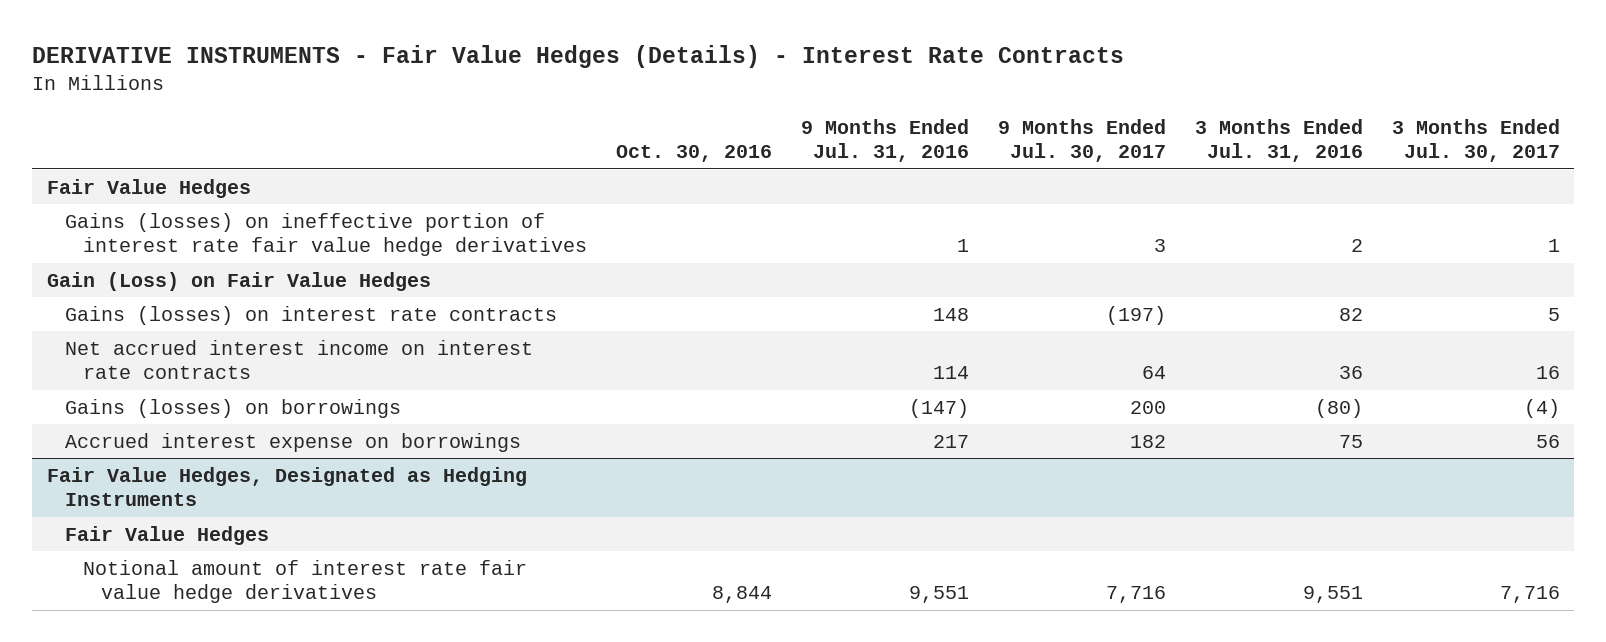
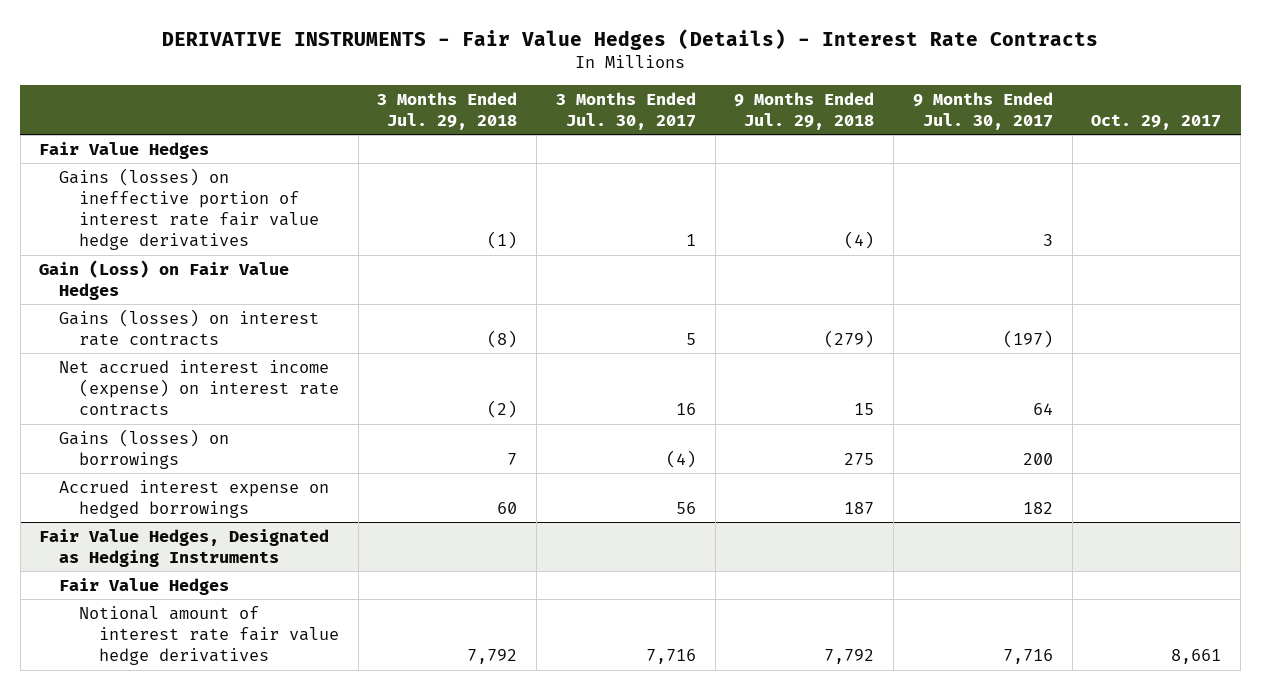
[615,144,772,162] Oct. 30, 2016 -> none
[800,118,969,162] 9 Months Ended Jul. 31, 2016 -> none
[1194,118,1363,162] 3 Months Ended Jul. 31, 2016 -> none
none -> [377,91,518,131] 3 Months Ended Jul. 29, 2018
none -> [734,91,875,131] 9 Months Ended Jul. 29, 2018
none -> [1091,114,1222,131] Oct. 29, 2017
[64,339,533,380] Net accrued interest income on interest rate contracts -> [59,359,339,417] Net accrued interest income (expense) on interest rate contracts
[64,432,521,452] Accrued interest expense on borrowings -> [59,479,330,519] Accrued interest expense on hedged borrowings

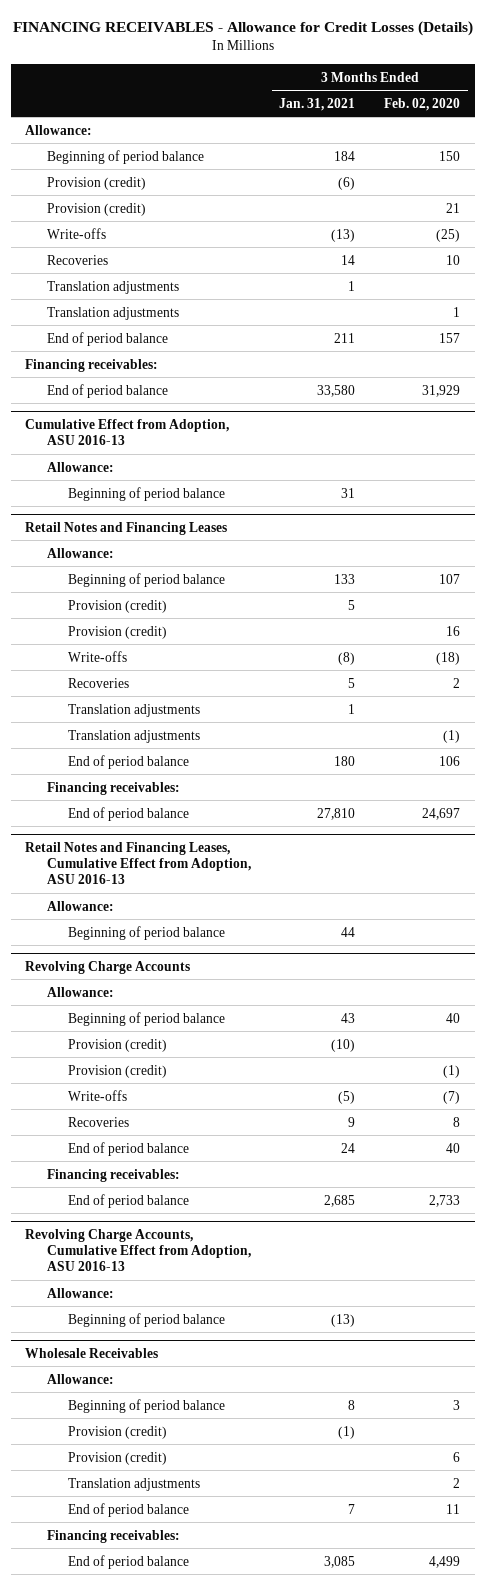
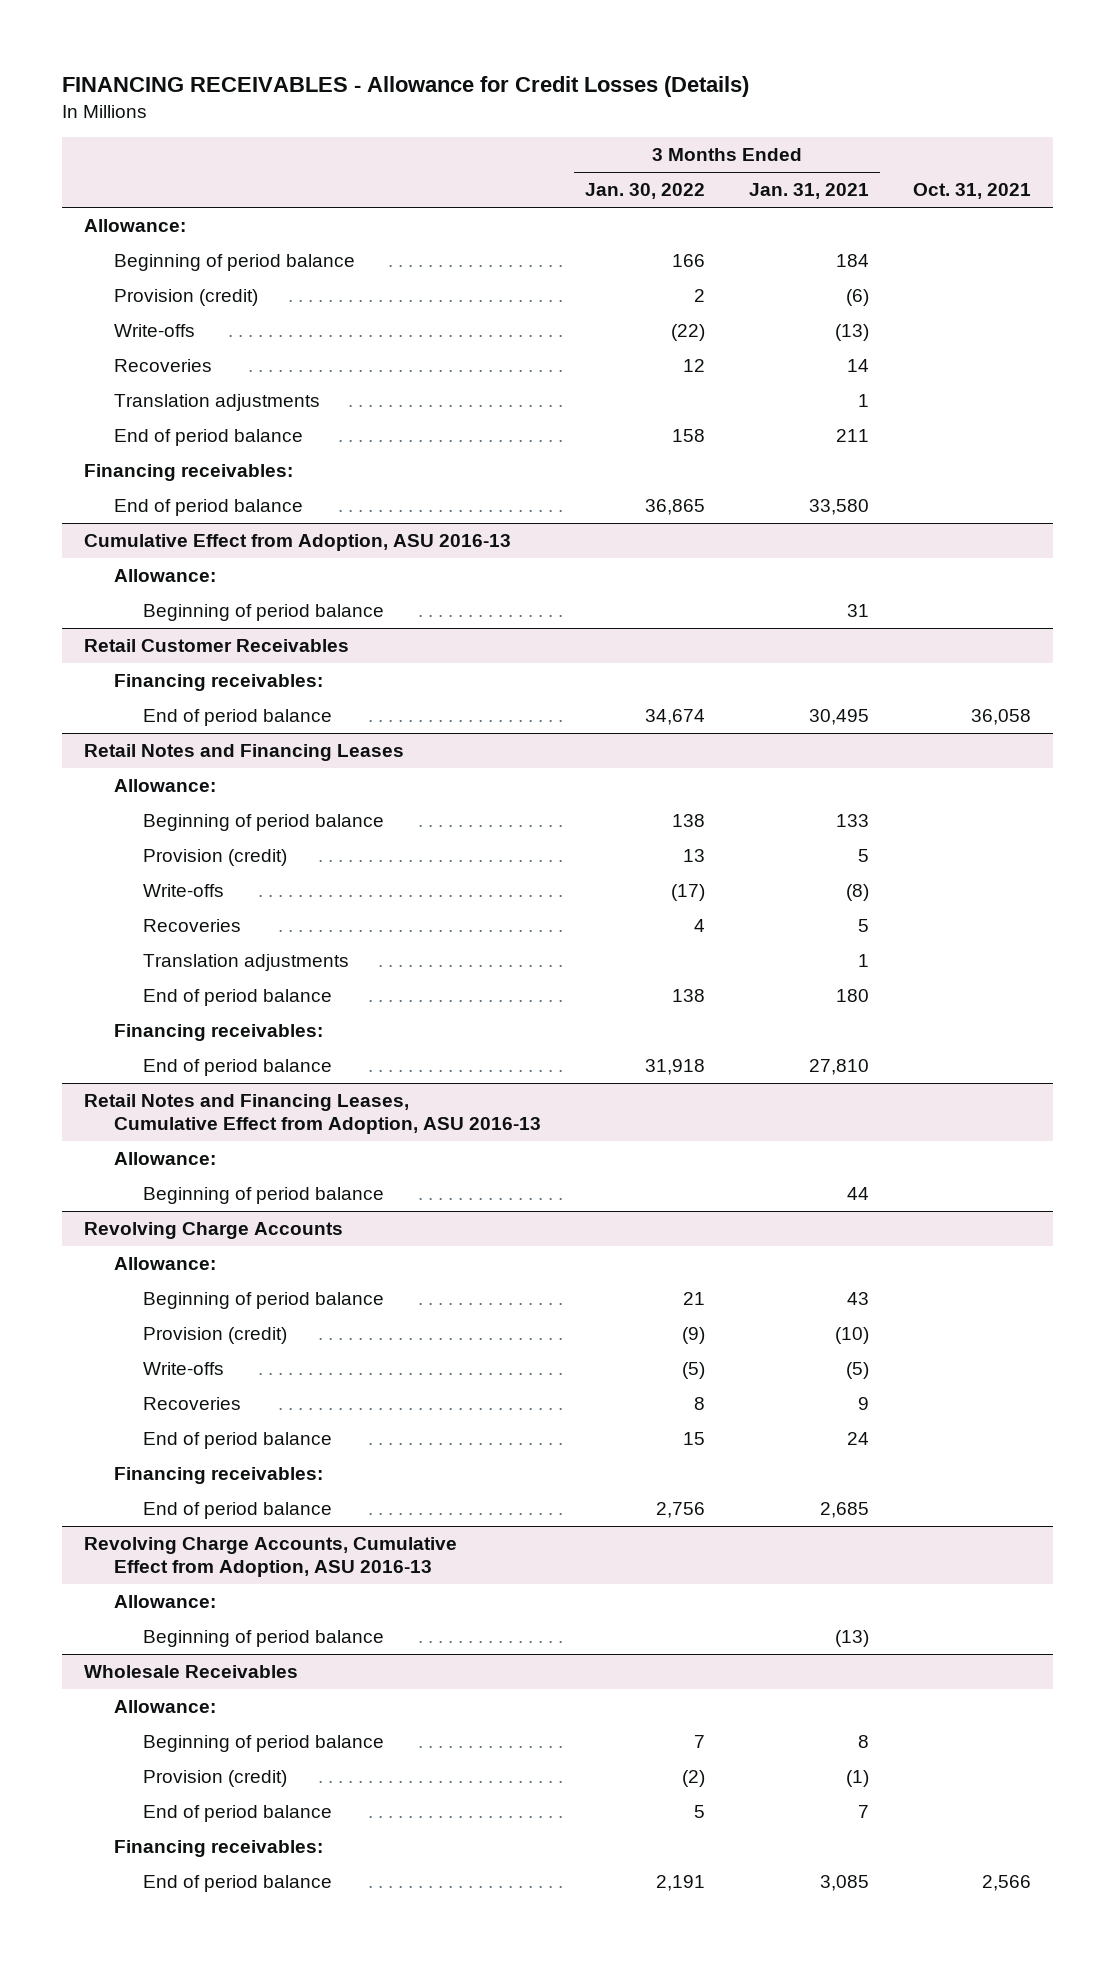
[384,97,461,111] Feb. 02, 2020 -> none
none -> [584,183,705,200] Jan. 30, 2022
none -> [912,183,1031,200] Oct. 31, 2021
[46,202,146,216] Provision (credit) -> none
[46,306,179,320] Translation adjustments -> none
none -> [83,639,349,653] Retail Customer Receivables
none -> [113,674,323,692] Financing receivables:
none -> [143,709,333,727] End of period balance
[67,625,167,639] Provision (credit) -> none
[67,729,200,743] Translation adjustments -> none
[67,1064,167,1078] Provision (credit) -> none
[67,1451,167,1465] Provision (credit) -> none
[67,1477,200,1491] Translation adjustments -> none

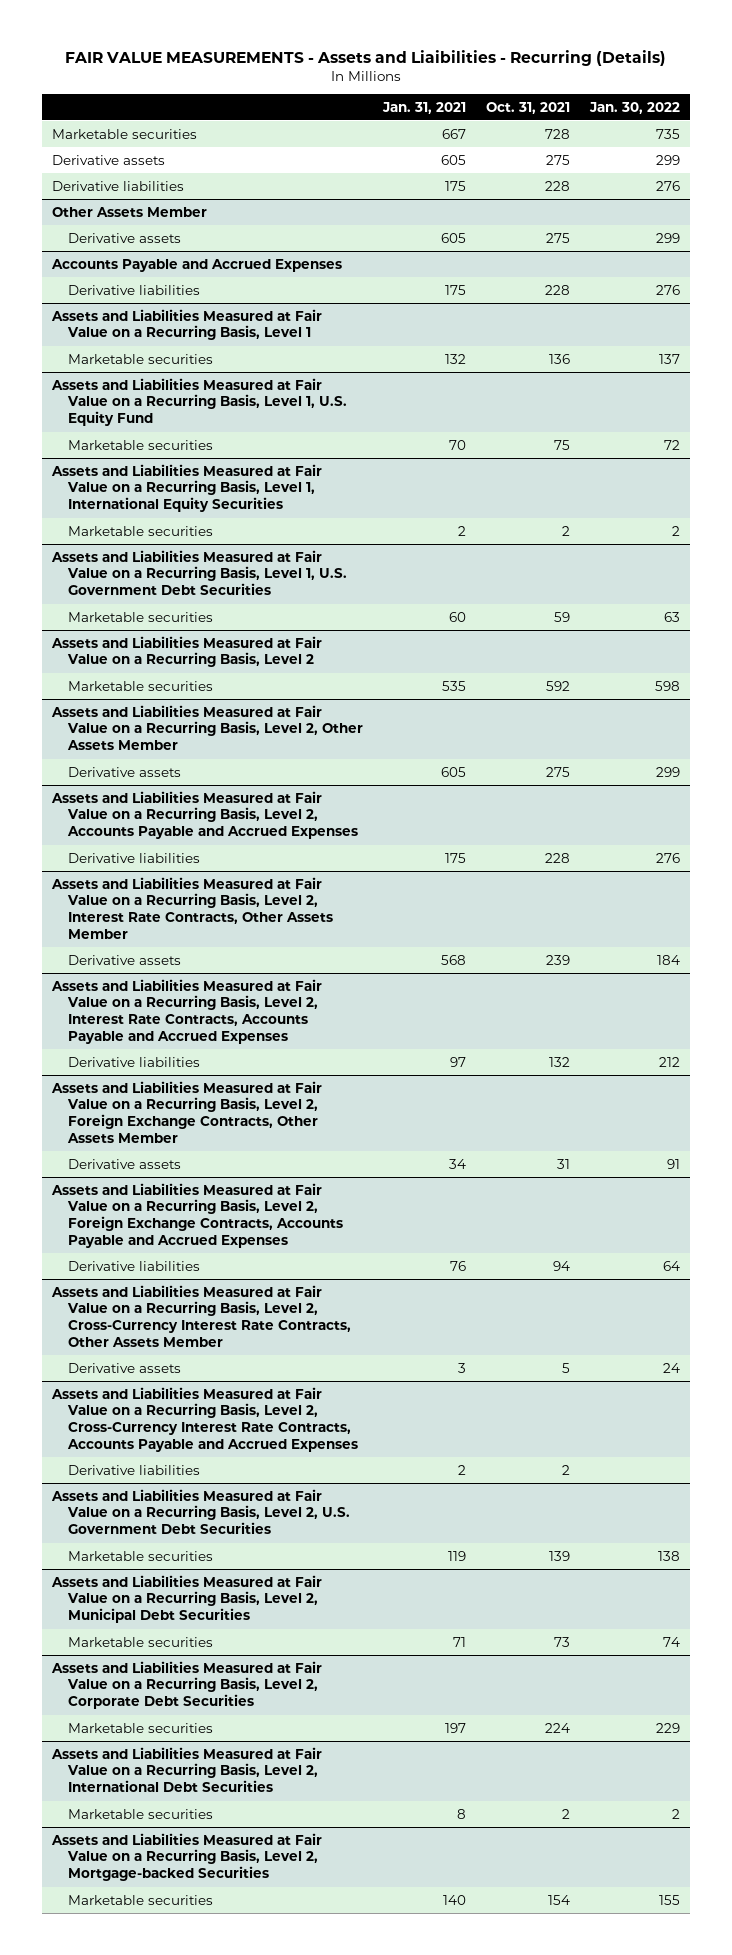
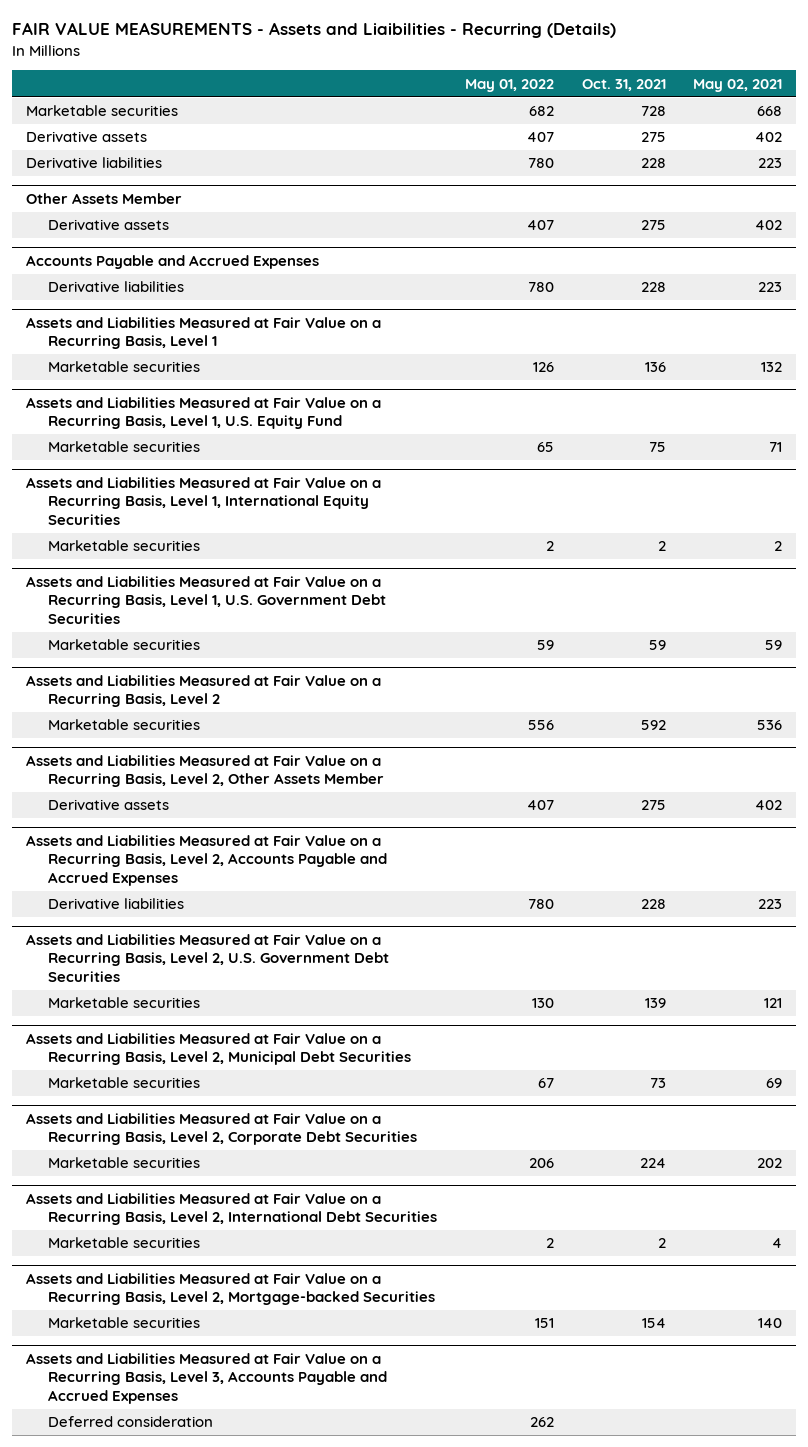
[382,101,467,114] Jan. 31, 2021 -> none
[589,101,681,114] Jan. 30, 2022 -> none
none -> [464,78,554,92] May 01, 2022
none -> [693,78,783,92] May 02, 2021
[50,876,333,940] Assets and Liabilities Measured at Fair Value on a Recurring Basis, Level 2, Interest Rate Contracts, Other Assets Member -> none
[67,954,181,965] Derivative assets -> none
[50,978,322,1045] Assets and Liabilities Measured at Fair Value on a Recurring Basis, Level 2, Interest Rate Contracts, Accounts Payable and Accrued Expenses -> none
[67,1056,200,1067] Derivative liabilities -> none
[50,1080,322,1144] Assets and Liabilities Measured at Fair Value on a Recurring Basis, Level 2, Foreign Exchange Contracts, Other Assets Member -> none
[67,1158,181,1169] Derivative assets -> none
[50,1182,343,1249] Assets and Liabilities Measured at Fair Value on a Recurring Basis, Level 2, Foreign Exchange Contracts, Accounts Payable and Accrued Expenses -> none
[67,1260,200,1271] Derivative liabilities -> none
[50,1284,351,1348] Assets and Liabilities Measured at Fair Value on a Recurring Basis, Level 2, Cross-Currency Interest Rate Contracts, Other Assets Member -> none
[67,1362,181,1373] Derivative assets -> none
[50,1386,358,1453] Assets and Liabilities Measured at Fair Value on a Recurring Basis, Level 2, Cross-Currency Interest Rate Contracts, Accounts Payable and Accrued Expenses -> none
[67,1464,200,1475] Derivative liabilities -> none
none -> [26,1352,388,1404] Assets and Liabilities Measured at Fair Value on a Recurring Basis, Level 3, Accounts Payable and Accrued Expenses
none -> [48,1416,214,1428] Deferred consideration

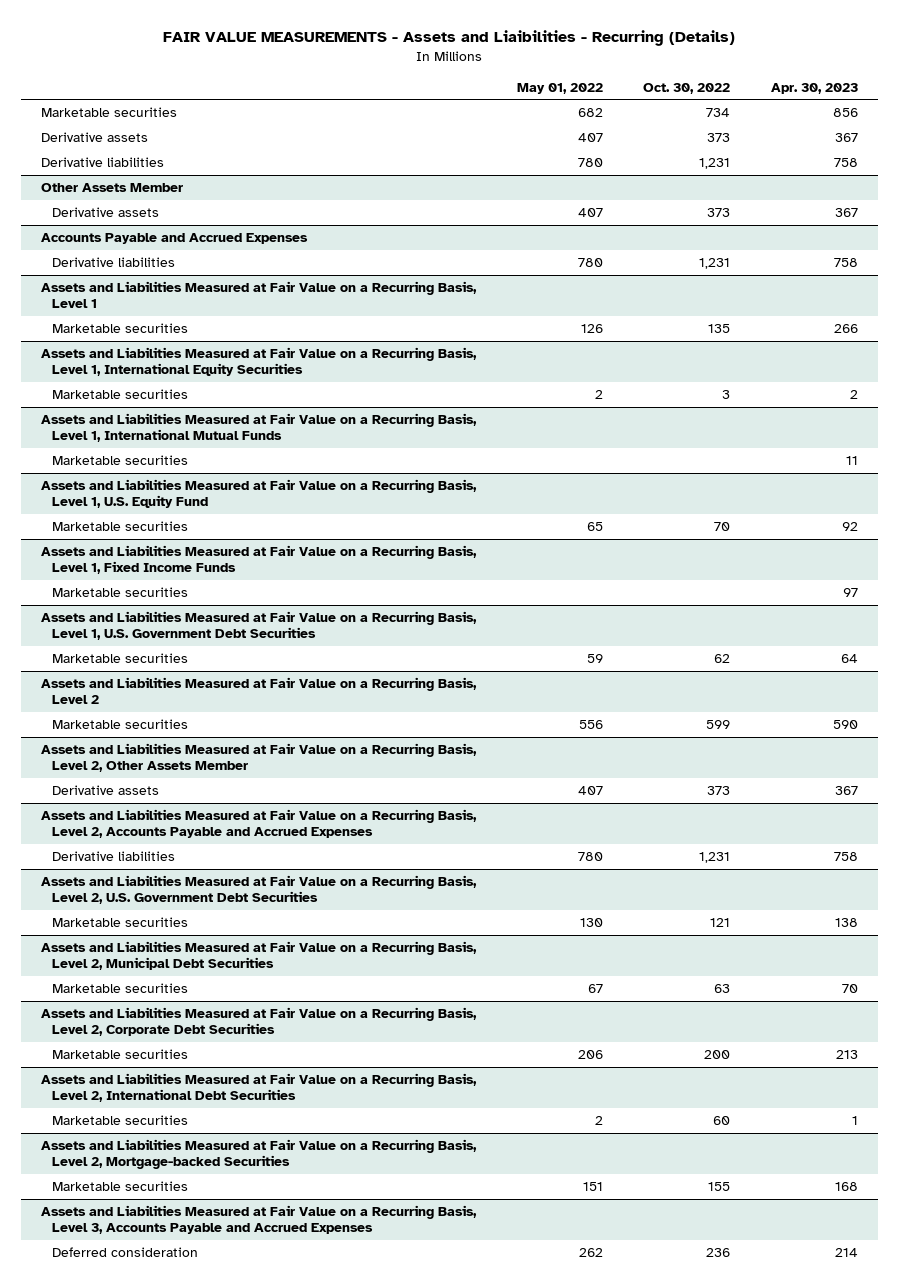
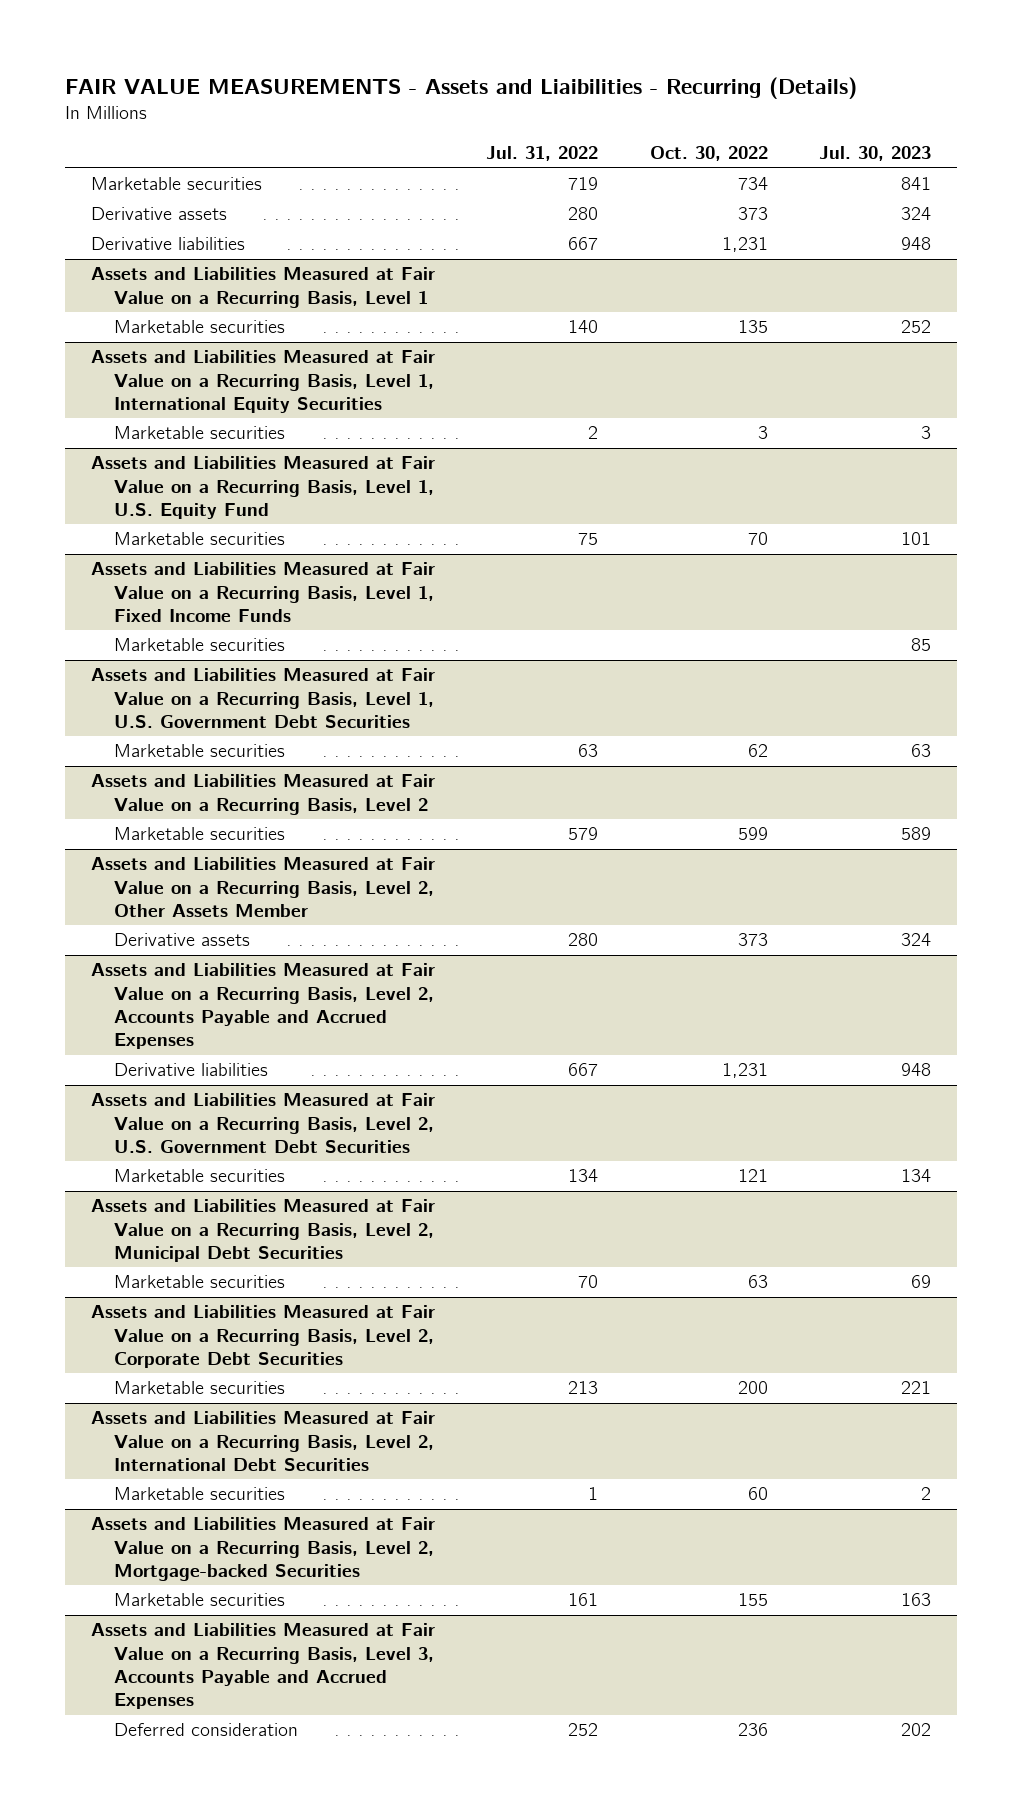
[516,82,603,94] May 01, 2022 -> none
[770,82,858,94] Apr. 30, 2023 -> none
none -> [486,146,599,162] Jul. 31, 2022
none -> [819,146,932,162] Jul. 30, 2023
[41,182,184,192] Other Assets Member -> none
[51,206,159,217] Derivative assets -> none
[41,232,309,244] Accounts Payable and Accrued Expenses -> none
[51,256,175,267] Derivative liabilities -> none
[41,412,478,442] Assets and Liabilities Measured at Fair Value on a Recurring Basis, Level 1, International Mutual Funds -> none
[51,454,188,465] Marketable securities -> none

